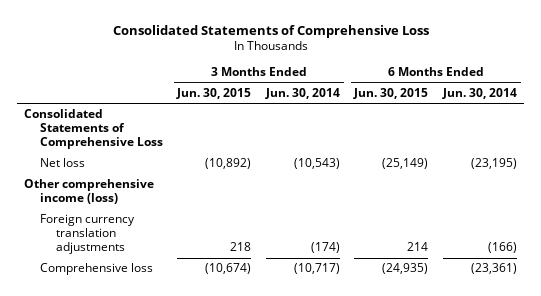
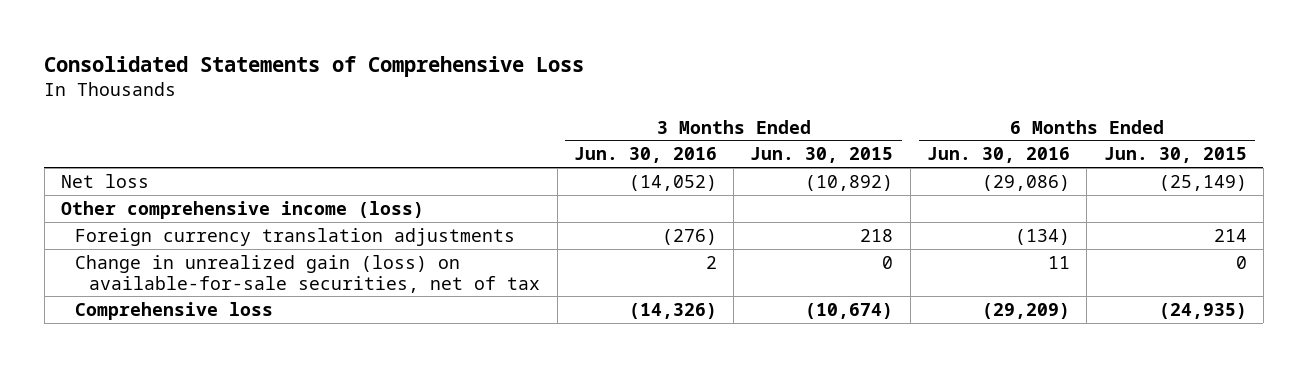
[264,87,340,99] Jun. 30, 2014 -> none
[441,87,517,99] Jun. 30, 2014 -> none
none -> [573,147,717,164] Jun. 30, 2016
none -> [927,147,1071,164] Jun. 30, 2016
[24,109,163,150] Consolidated Statements of Comprehensive Loss -> none
none -> [75,254,541,293] Change in unrealized gain (loss) on available-for-sale securities, net of tax

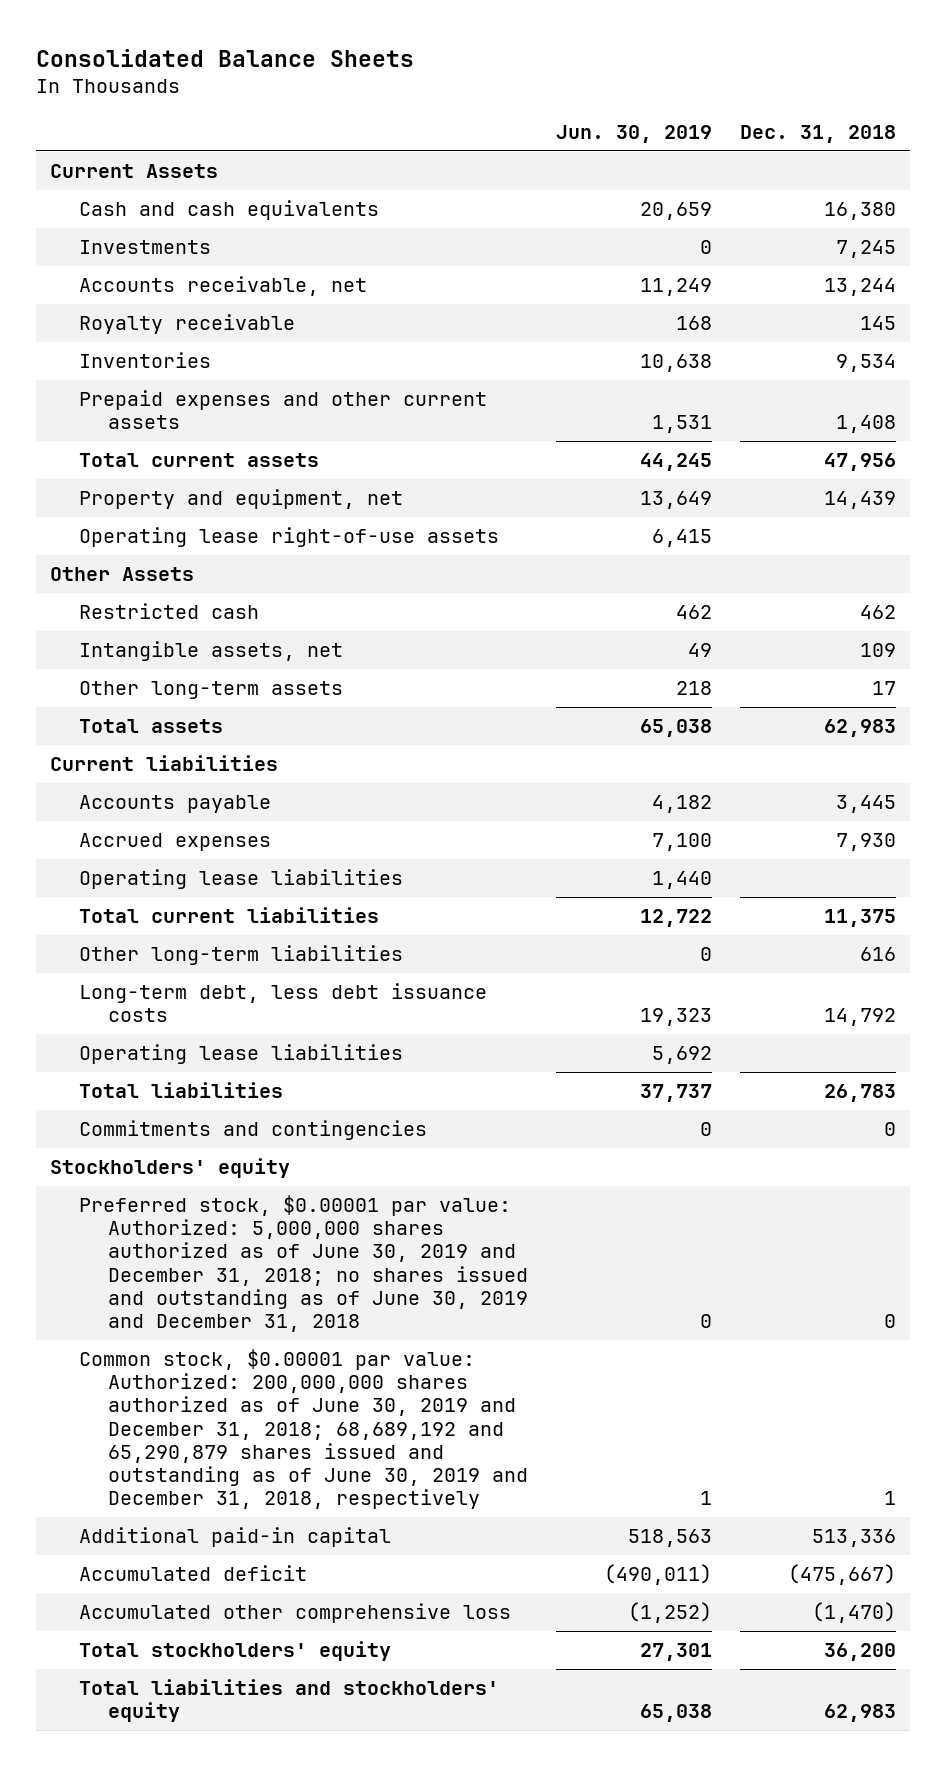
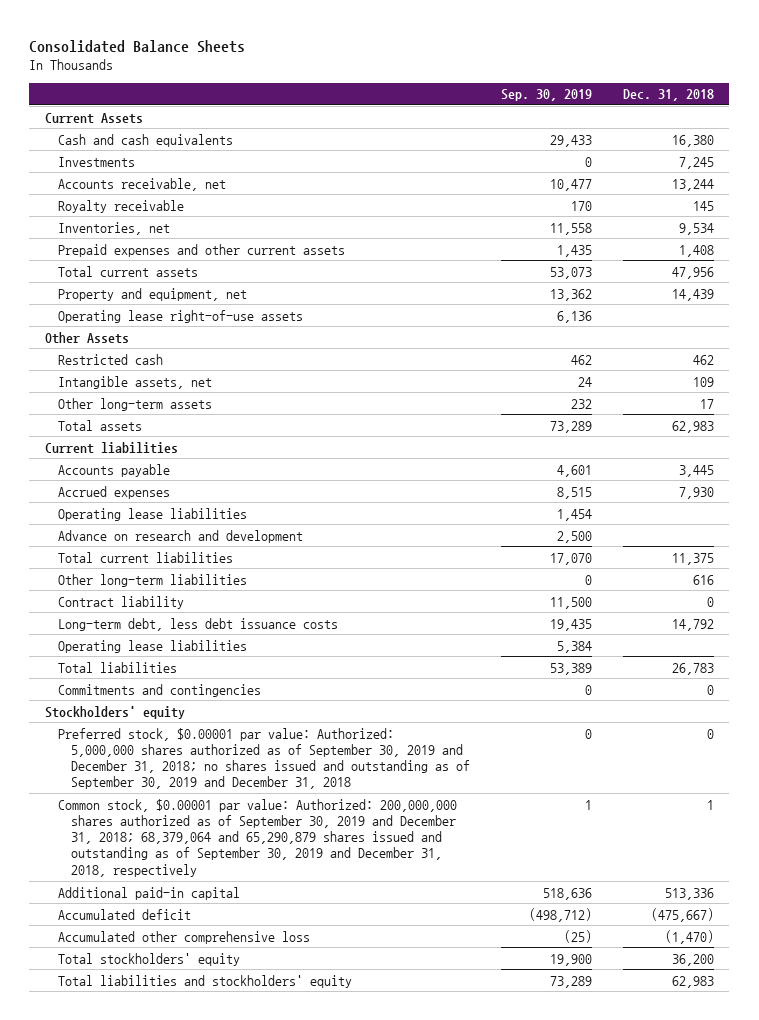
[556,124,713,143] Jun. 30, 2019 -> none
none -> [500,89,592,102] Sep. 30, 2019
[79,352,212,369] Inventories -> [57,221,170,235] Inventories, net
none -> [57,529,303,543] Advance on research and development
none -> [57,595,184,609] Contract liability
[79,1195,529,1333] Preferred stock, $0.00001 par value: Authorized: 5,000,000 shares authorized as of June 30, 2019 and December 31, 2018; no shares issued and outstanding as of June 30, 2019 and December 31, 2018 -> [57,727,470,790] Preferred stock, $0.00001 par value: Authorized: 5,000,000 shares authorized as of September 30, 2019 and December 31, 2018; no shares issued and outstanding as of September 30, 2019 and December 31, 2018
[79,1349,529,1510] Common stock, $0.00001 par value: Authorized: 200,000,000 shares authorized as of June 30, 2019 and December 31, 2018; 68,689,192 and 65,290,879 shares issued and outstanding as of June 30, 2019 and December 31, 2018, respectively -> [57,798,457,877] Common stock, $0.00001 par value: Authorized: 200,000,000 shares authorized as of September 30, 2019 and December 31, 2018; 68,379,064 and 65,290,879 shares issued and outstanding as of September 30, 2019 and December 31, 2018, respectively

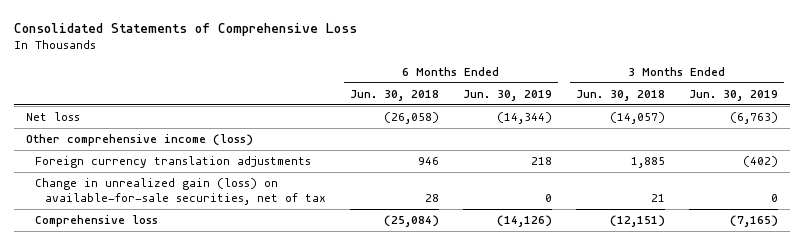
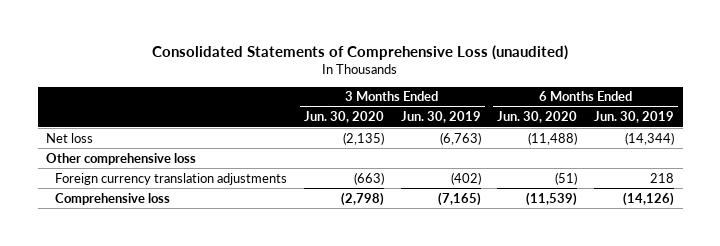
[13,22,357,36] Consolidated Statements of Comprehensive Loss -> [152,45,569,61] Consolidated Statements of Comprehensive Loss (unaudited)
[349,89,439,101] Jun. 30, 2018 -> none
[575,89,665,101] Jun. 30, 2018 -> none
none -> [303,111,384,124] Jun. 30, 2020
none -> [497,111,578,124] Jun. 30, 2020
[26,134,254,147] Other comprehensive income (loss) -> [45,152,196,165] Other comprehensive loss
[35,178,326,206] Change in unrealized gain (loss) on available-for-sale securities, net of tax -> none

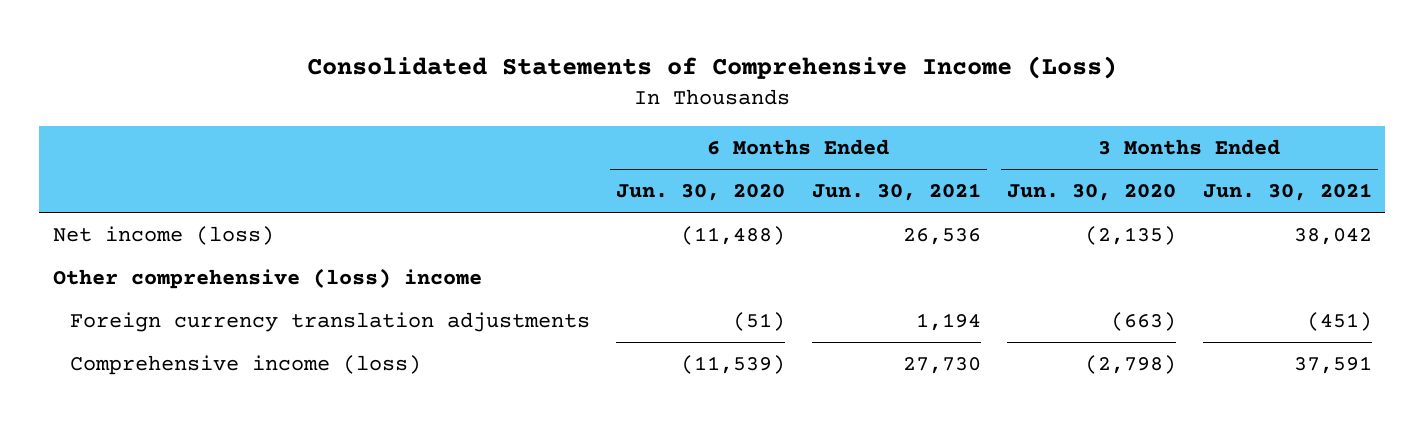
[152,45,569,61] Consolidated Statements of Comprehensive Loss (unaudited) -> [307,55,1118,79] Consolidated Statements of Comprehensive Income (Loss)
[400,111,481,124] Jun. 30, 2019 -> none
[594,111,675,124] Jun. 30, 2019 -> none
none -> [811,182,981,201] Jun. 30, 2021
none -> [1202,182,1372,201] Jun. 30, 2021
[45,132,93,143] Net loss -> [52,225,274,245] Net income (loss)
[45,152,196,165] Other comprehensive loss -> [52,267,482,289] Other comprehensive (loss) income
[55,192,171,205] Comprehensive loss -> [69,354,421,375] Comprehensive income (loss)

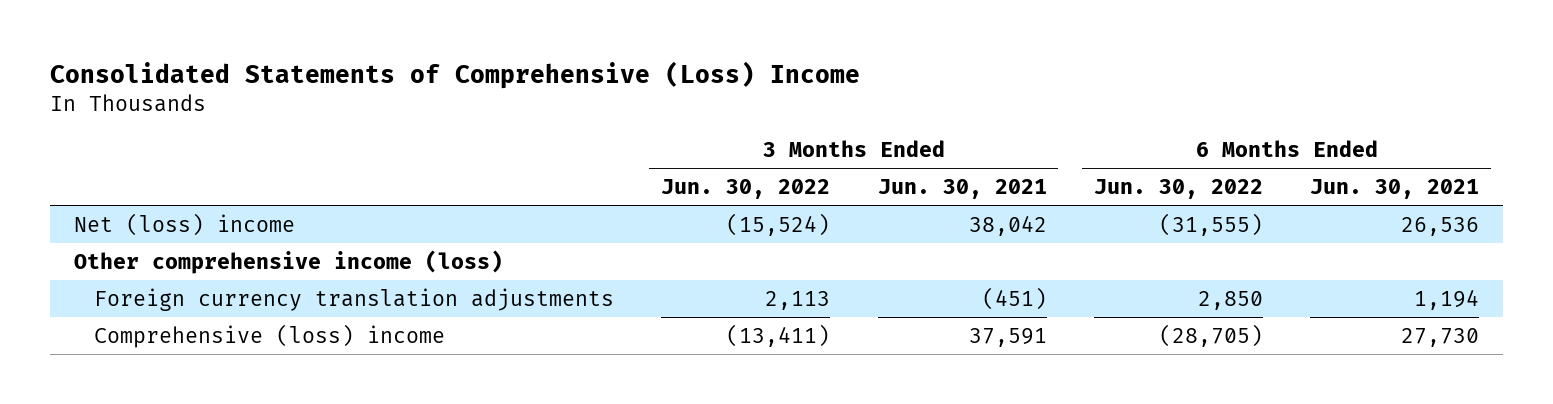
[307,55,1118,79] Consolidated Statements of Comprehensive Income (Loss) -> [50,60,861,89] Consolidated Statements of Comprehensive (Loss) Income
[616,183,786,201] Jun. 30, 2020 -> none
[1007,183,1177,201] Jun. 30, 2020 -> none
none -> [661,179,831,200] Jun. 30, 2022
none -> [1093,179,1263,200] Jun. 30, 2022
[52,225,274,245] Net income (loss) -> [73,212,295,236] Net (loss) income
[52,267,482,289] Other comprehensive (loss) income -> [73,249,503,274] Other comprehensive income (loss)
[69,354,421,375] Comprehensive income (loss) -> [93,323,445,348] Comprehensive (loss) income

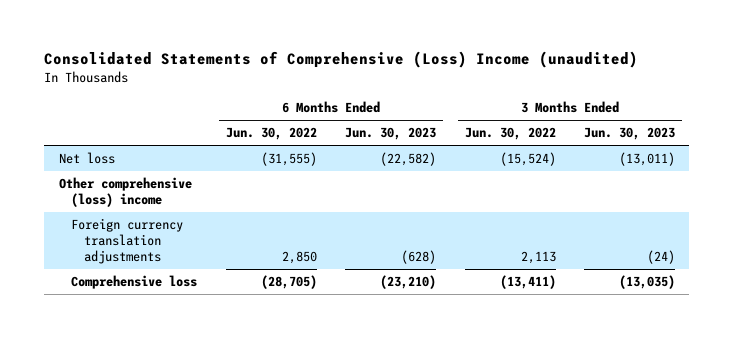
[50,60,861,89] Consolidated Statements of Comprehensive (Loss) Income -> [44,51,639,69] Consolidated Statements of Comprehensive (Loss) Income (unaudited)
[877,179,1047,200] Jun. 30, 2021 -> none
[1310,179,1480,200] Jun. 30, 2021 -> none
none -> [345,127,437,141] Jun. 30, 2023
none -> [584,127,676,141] Jun. 30, 2023
[73,212,295,236] Net (loss) income -> [58,152,115,165] Net loss
[73,249,503,274] Other comprehensive income (loss) -> [58,177,192,208] Other comprehensive (loss) income
[93,323,445,348] Comprehensive (loss) income -> [71,275,198,290] Comprehensive loss

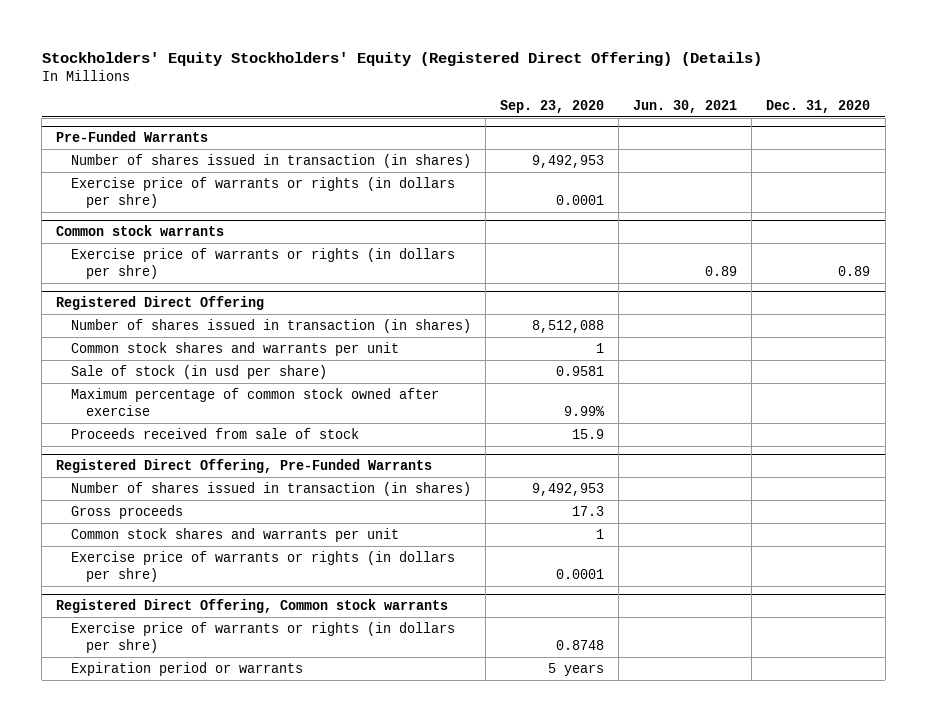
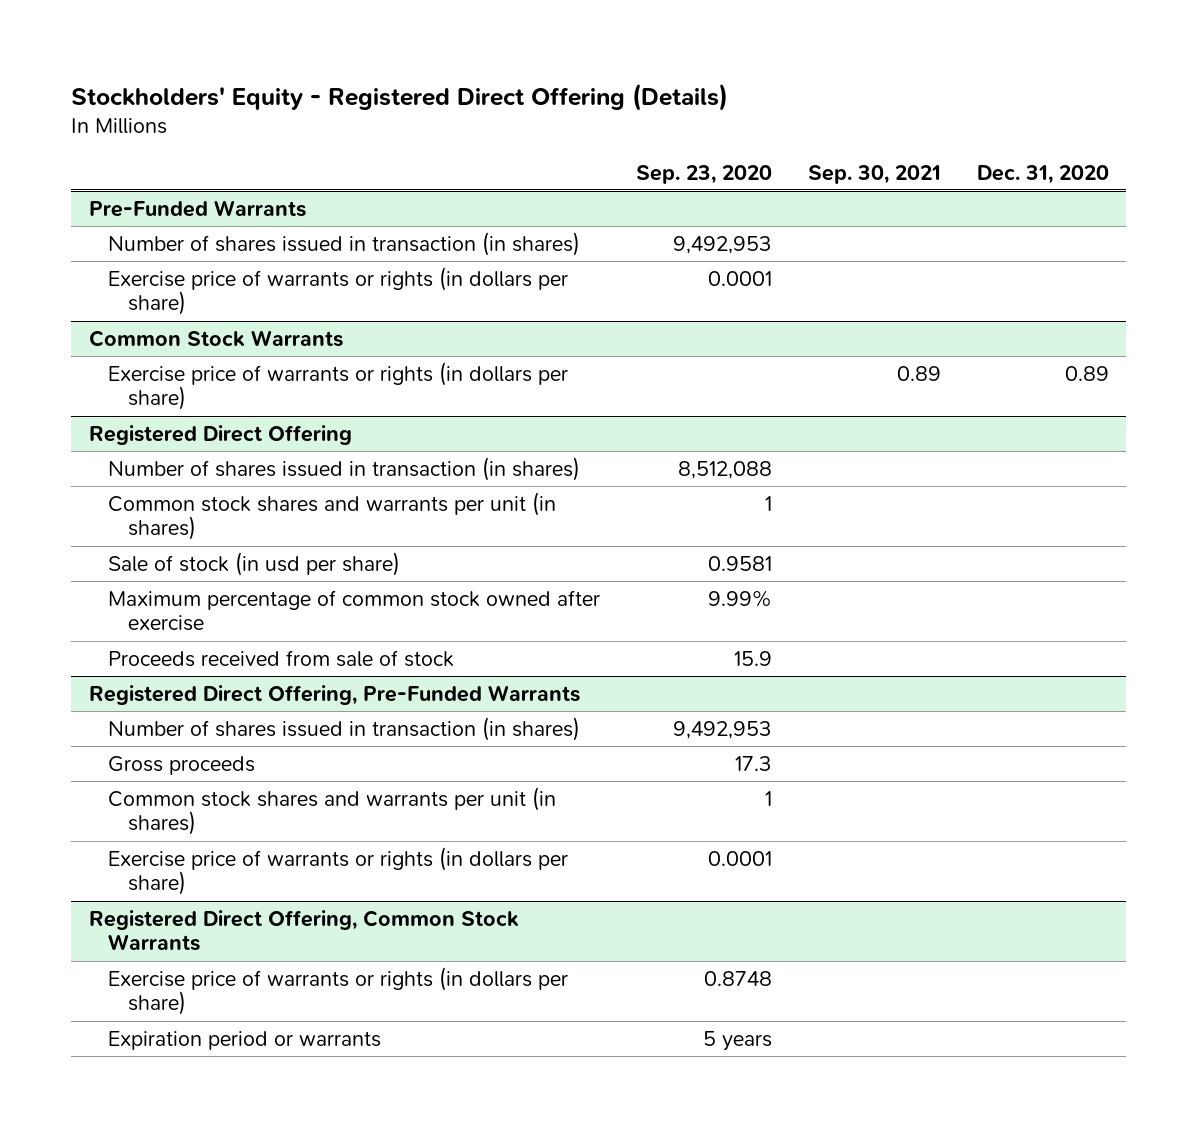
[41,51,762,66] Stockholders' Equity Stockholders' Equity (Registered Direct Offering) (Details) -> [71,82,729,111] Stockholders' Equity - Registered Direct Offering (Details)
[633,100,738,114] Jun. 30, 2021 -> none
none -> [807,164,941,184] Sep. 30, 2021
[71,176,456,209] Exercise price of warrants or rights (in dollars per shre) -> [108,266,569,316] Exercise price of warrants or rights (in dollars per share)
[56,225,225,237] Common stock warrants -> [89,329,344,347] Common Stock Warrants
[71,247,456,280] Exercise price of warrants or rights (in dollars per shre) -> [108,361,569,411] Exercise price of warrants or rights (in dollars per share)
[71,341,400,356] Common stock shares and warrants per unit -> [108,491,557,541] Common stock shares and warrants per unit (in shares)
[71,527,400,542] Common stock shares and warrants per unit -> [108,786,557,836] Common stock shares and warrants per unit (in shares)
[71,550,456,583] Exercise price of warrants or rights (in dollars per shre) -> [108,846,569,896] Exercise price of warrants or rights (in dollars per share)
[56,599,449,614] Registered Direct Offering, Common stock warrants -> [89,909,520,952] Registered Direct Offering, Common Stock Warrants
[71,621,456,654] Exercise price of warrants or rights (in dollars per shre) -> [108,966,569,1016] Exercise price of warrants or rights (in dollars per share)

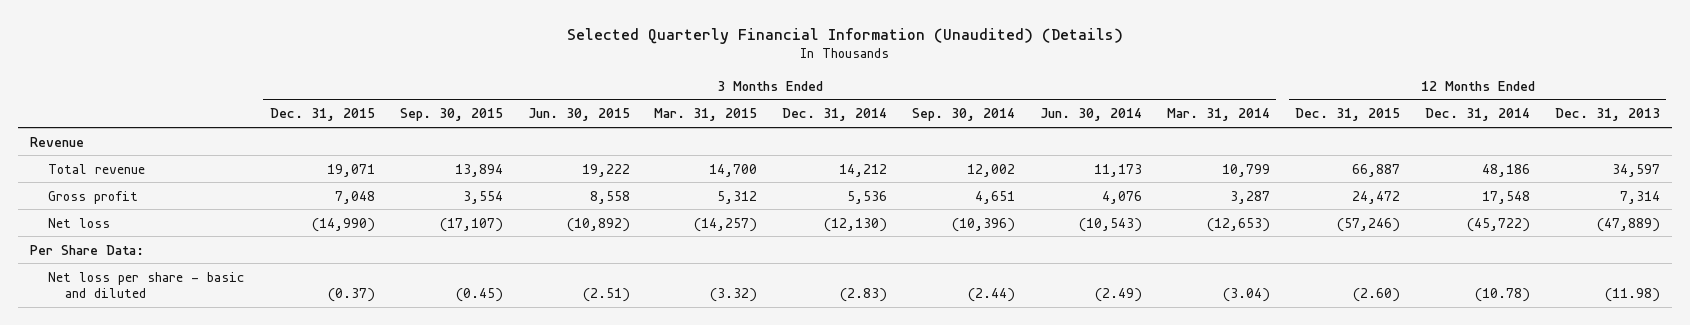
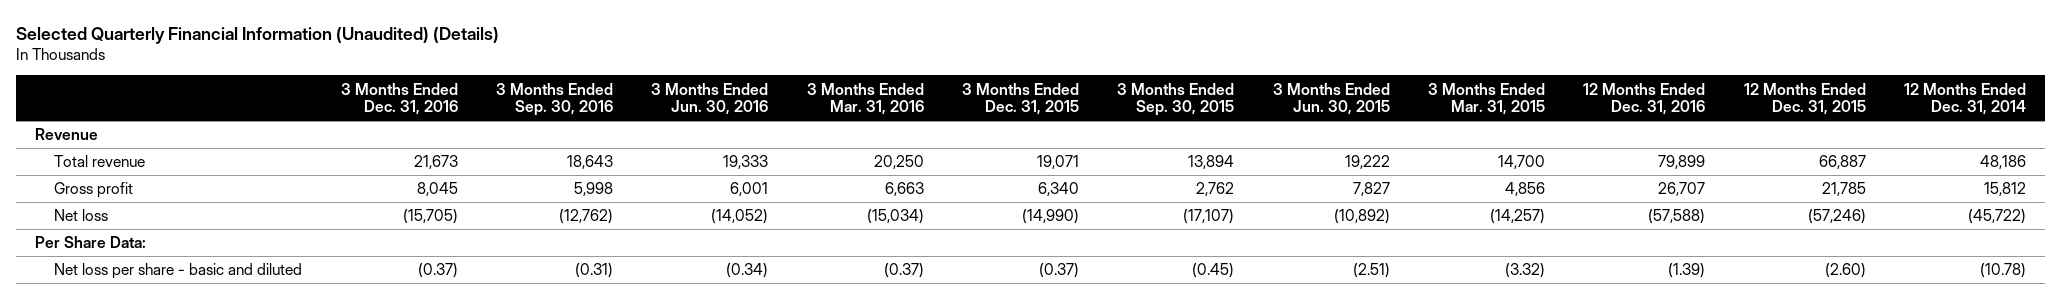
[782,108,888,122] Dec. 31, 2014 -> none
[912,108,1016,122] Sep. 30, 2014 -> none
[1040,108,1143,122] Jun. 30, 2014 -> none
[1167,108,1271,122] Mar. 31, 2014 -> none
[1554,108,1660,122] Dec. 31, 2013 -> none
none -> [340,82,458,116] 3 Months Ended Dec. 31, 2016
none -> [495,82,613,117] 3 Months Ended Sep. 30, 2016
none -> [651,82,769,116] 3 Months Ended Jun. 30, 2016
none -> [806,82,924,116] 3 Months Ended Mar. 31, 2016
none -> [1583,82,1706,116] 12 Months Ended Dec. 31, 2016
[334,190,375,204] 7,048 -> [1037,182,1079,197] 6,340
[462,190,503,204] 3,554 -> [1196,182,1235,197] 2,762
[589,190,630,204] 8,558 -> [1352,182,1390,197] 7,827
[717,190,758,204] 5,312 -> [1505,182,1546,197] 4,856
[1352,190,1401,204] 24,472 -> [1821,182,1866,197] 21,785
[1482,190,1531,204] 17,548 -> [1984,182,2027,197] 15,812

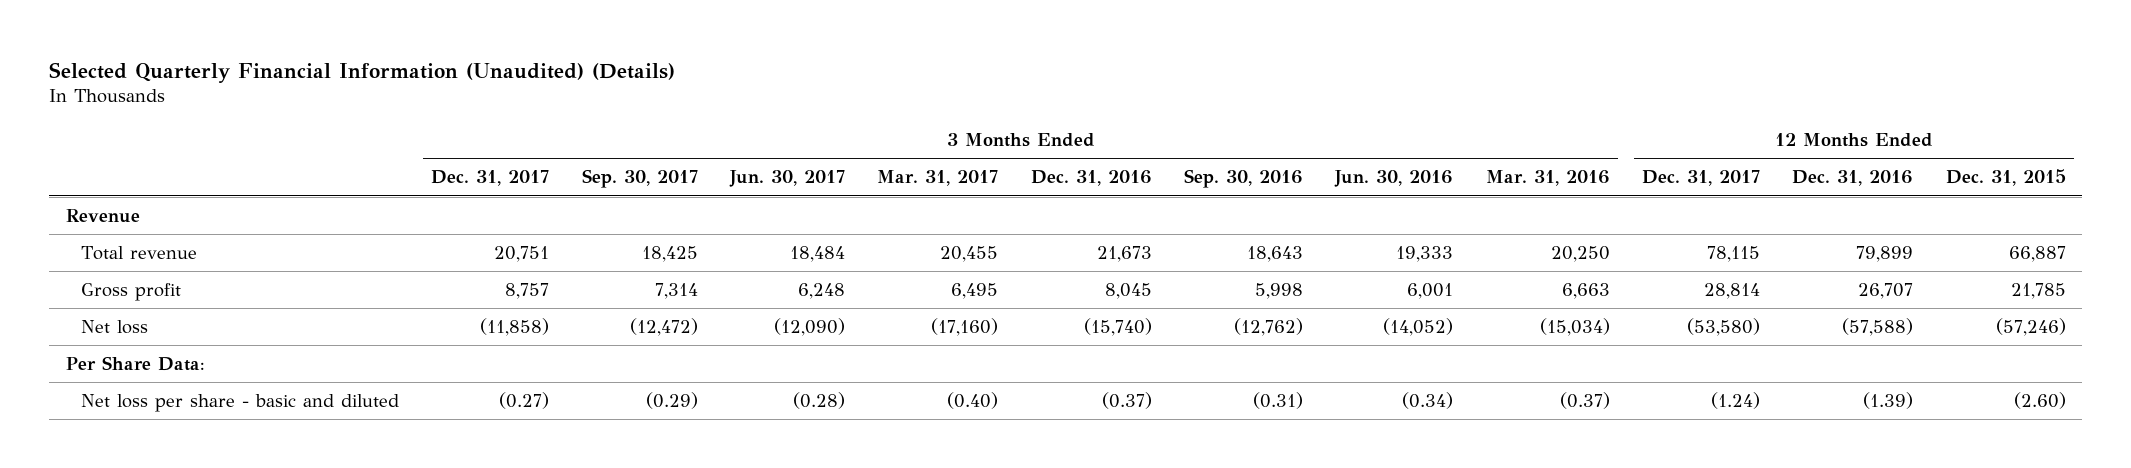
[961,82,1079,116] 3 Months Ended Dec. 31, 2015 -> none
[1117,82,1235,117] 3 Months Ended Sep. 30, 2015 -> none
[1272,82,1390,116] 3 Months Ended Jun. 30, 2015 -> none
[1428,82,1546,116] 3 Months Ended Mar. 31, 2015 -> none
[1904,82,2027,116] 12 Months Ended Dec. 31, 2014 -> none
none -> [431,170,550,187] Dec. 31, 2017
none -> [581,169,698,189] Sep. 30, 2017
none -> [729,170,846,188] Jun. 30, 2017
none -> [877,170,999,187] Mar. 31, 2017
none -> [1641,170,1760,187] Dec. 31, 2017
[402,209,458,225] (15,705) -> [1083,318,1152,337] (15,740)

